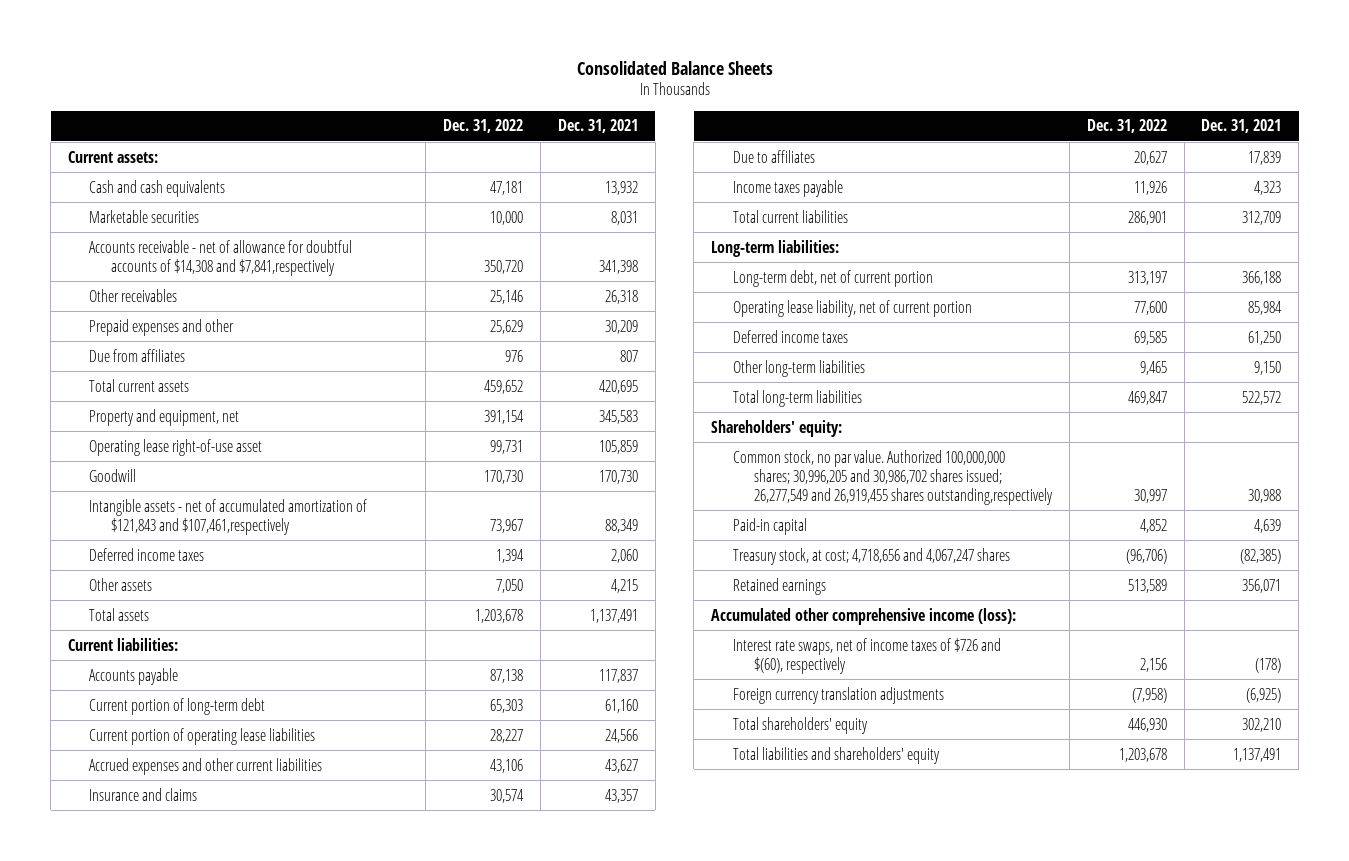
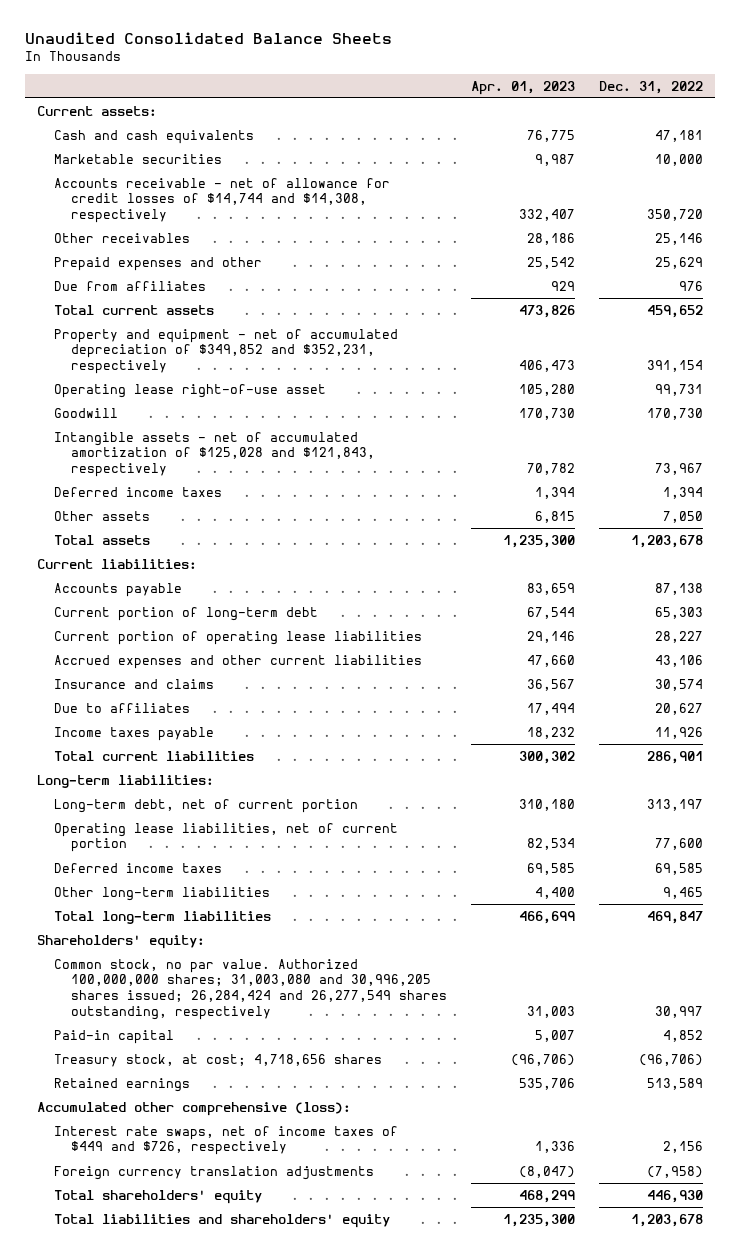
[576,60,773,75] Consolidated Balance Sheets -> [24,32,392,45] Unaudited Consolidated Balance Sheets
[558,119,639,134] Dec. 31, 2021 -> none
none -> [471,80,576,95] Apr. 01, 2023
[89,239,353,276] Accounts receivable - net of allowance for doubtful accounts of $14,308 and $7,841,respectively -> [53,177,390,224] Accounts receivable - net of allowance for credit losses of $14,744 and $14,308, respectively
[89,408,240,426] Property and equipment, net -> [53,328,398,375] Property and equipment - net of accumulated depreciation of $349,852 and $352,231, respectively
[89,498,368,535] Intangible assets - net of accumulated amortization of $121,843 and $107,461,respectively -> [53,431,376,478] Intangible assets - net of accumulated amortization of $125,028 and $121,843, respectively
[732,299,972,317] Operating lease liability, net of current portion -> [53,822,398,853] Operating lease liabilities, net of current portion
[732,449,1053,505] Common stock, no par value. Authorized 100,000,000 shares; 30,996,205 and 30,986,702 shares issued; 26,277,549 and 26,919,455 shares outstanding,respectively -> [53,958,448,1020] Common stock, no par value. Authorized 100,000,000 shares; 31,003,080 and 30,996,205 shares issued; 26,284,424 and 26,277,549 shares outstanding, respectively
[732,547,1010,565] Treasury stock, at cost; 4,718,656 and 4,067,247 shares -> [53,1053,382,1067] Treasury stock, at cost; 4,718,656 shares
[711,607,1017,625] Accumulated other comprehensive income (loss): -> [36,1101,351,1116] Accumulated other comprehensive (loss):
[732,637,1001,674] Interest rate swaps, net of income taxes of $726 and $(60), respectively -> [53,1125,398,1156] Interest rate swaps, net of income taxes of $449 and $726, respectively

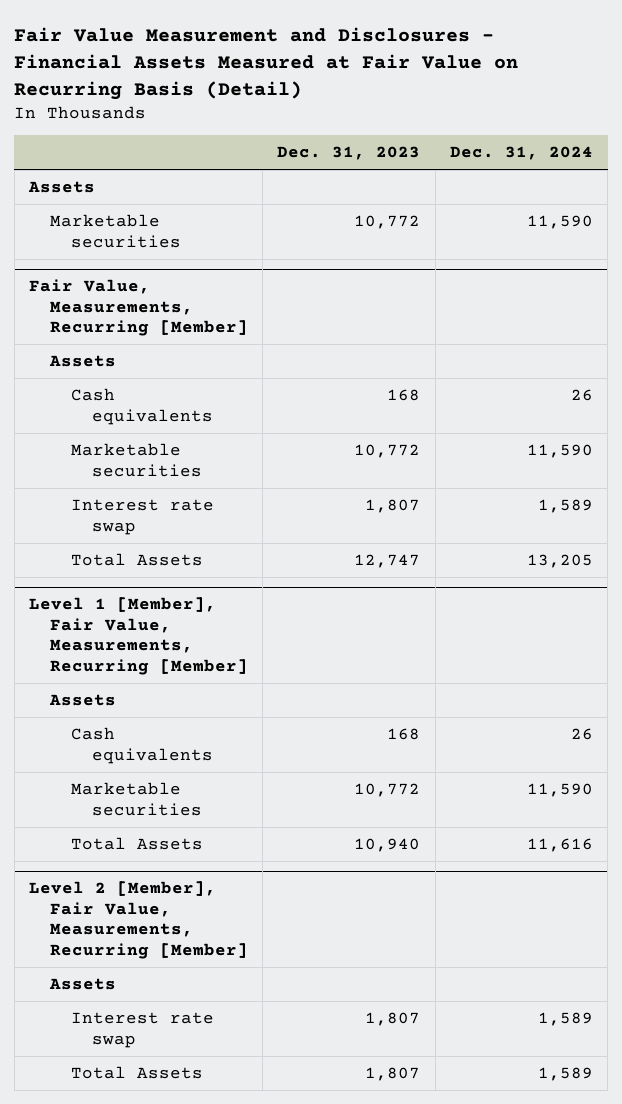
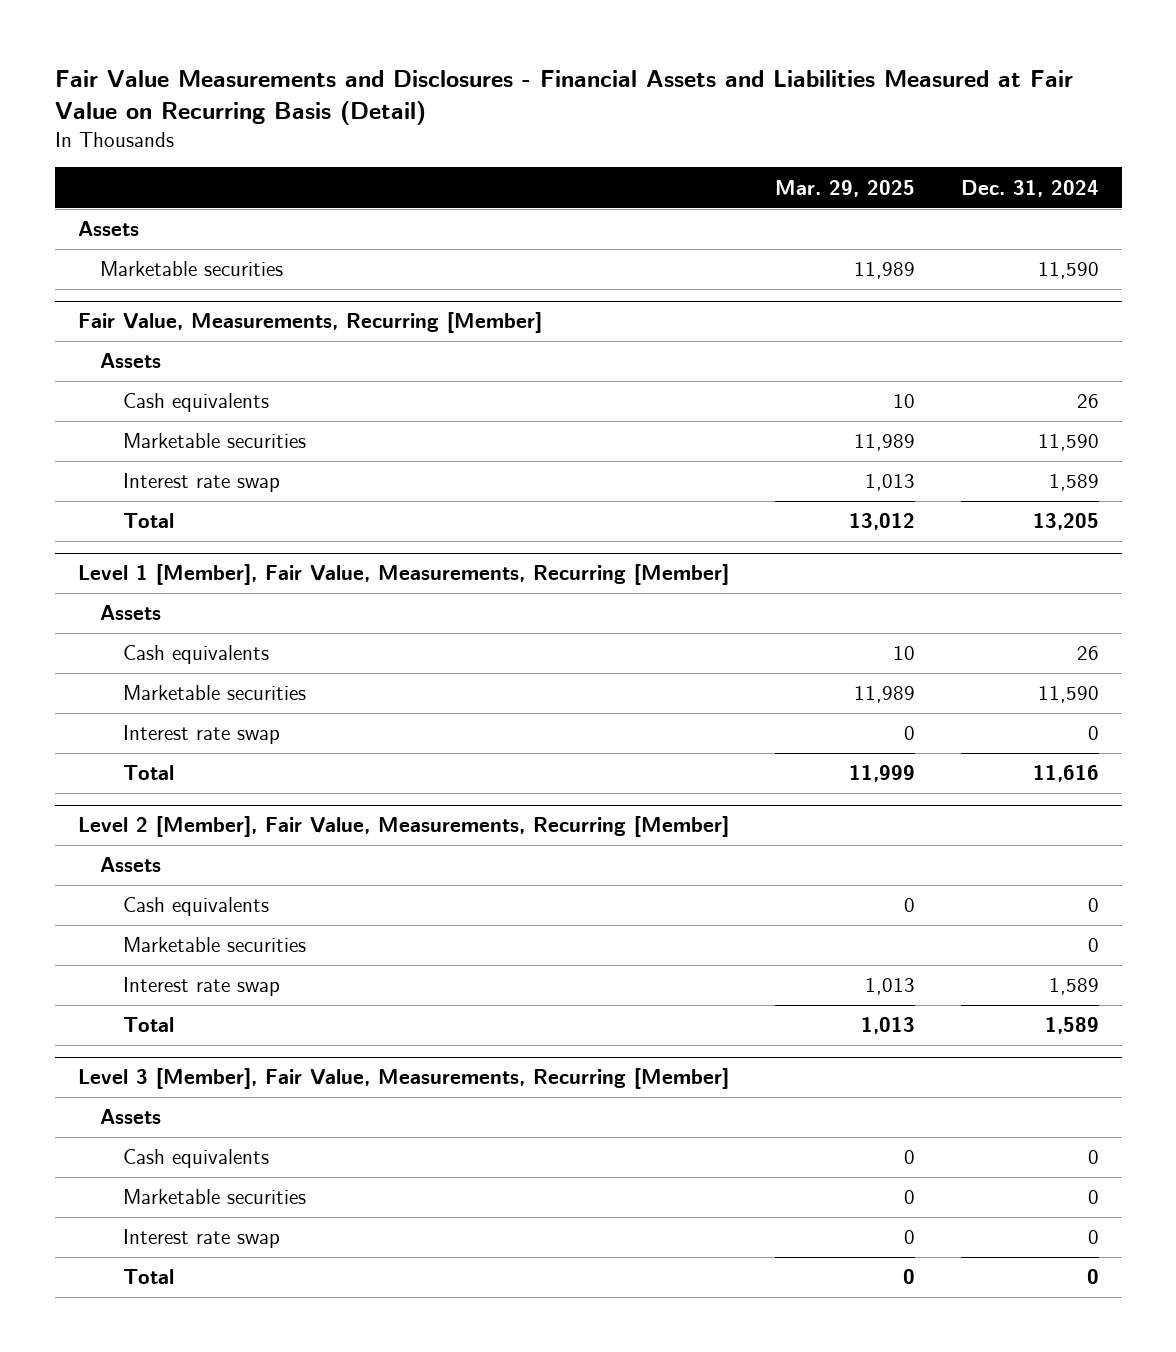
[14,27,519,100] Fair Value Measurement and Disclosures - Financial Assets Measured at Fair Value on Recurring Basis (Detail) -> [54,69,1073,125] Fair Value Measurements and Disclosures - Financial Assets and Liabilities Measured at Fair Value on Recurring Basis (Detail)
[277,146,421,161] Dec. 31, 2023 -> none
none -> [774,179,915,197] Mar. 29, 2025
[70,553,203,567] Total Assets -> [122,513,174,529] Total
none -> [122,725,280,745] Interest rate swap
[70,837,203,851] Total Assets -> [122,765,174,781] Total
none -> [122,897,269,917] Cash equivalents
none -> [122,937,306,953] Marketable securities
[70,1066,203,1080] Total Assets -> [122,1017,174,1033] Total
none -> [77,1068,729,1090] Level 3 [Member], Fair Value, Measurements, Recurring [Member]
none -> [100,1109,162,1125] Assets
none -> [122,1149,269,1169] Cash equivalents
none -> [122,1189,306,1205] Marketable securities
none -> [122,1229,280,1249] Interest rate swap
none -> [122,1269,174,1285] Total

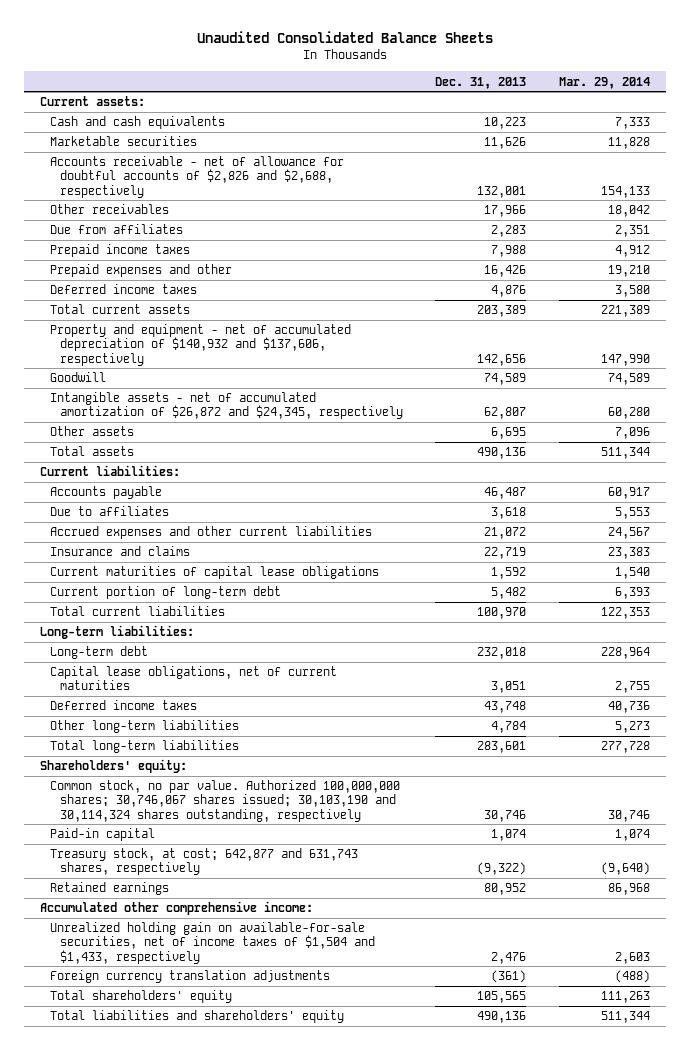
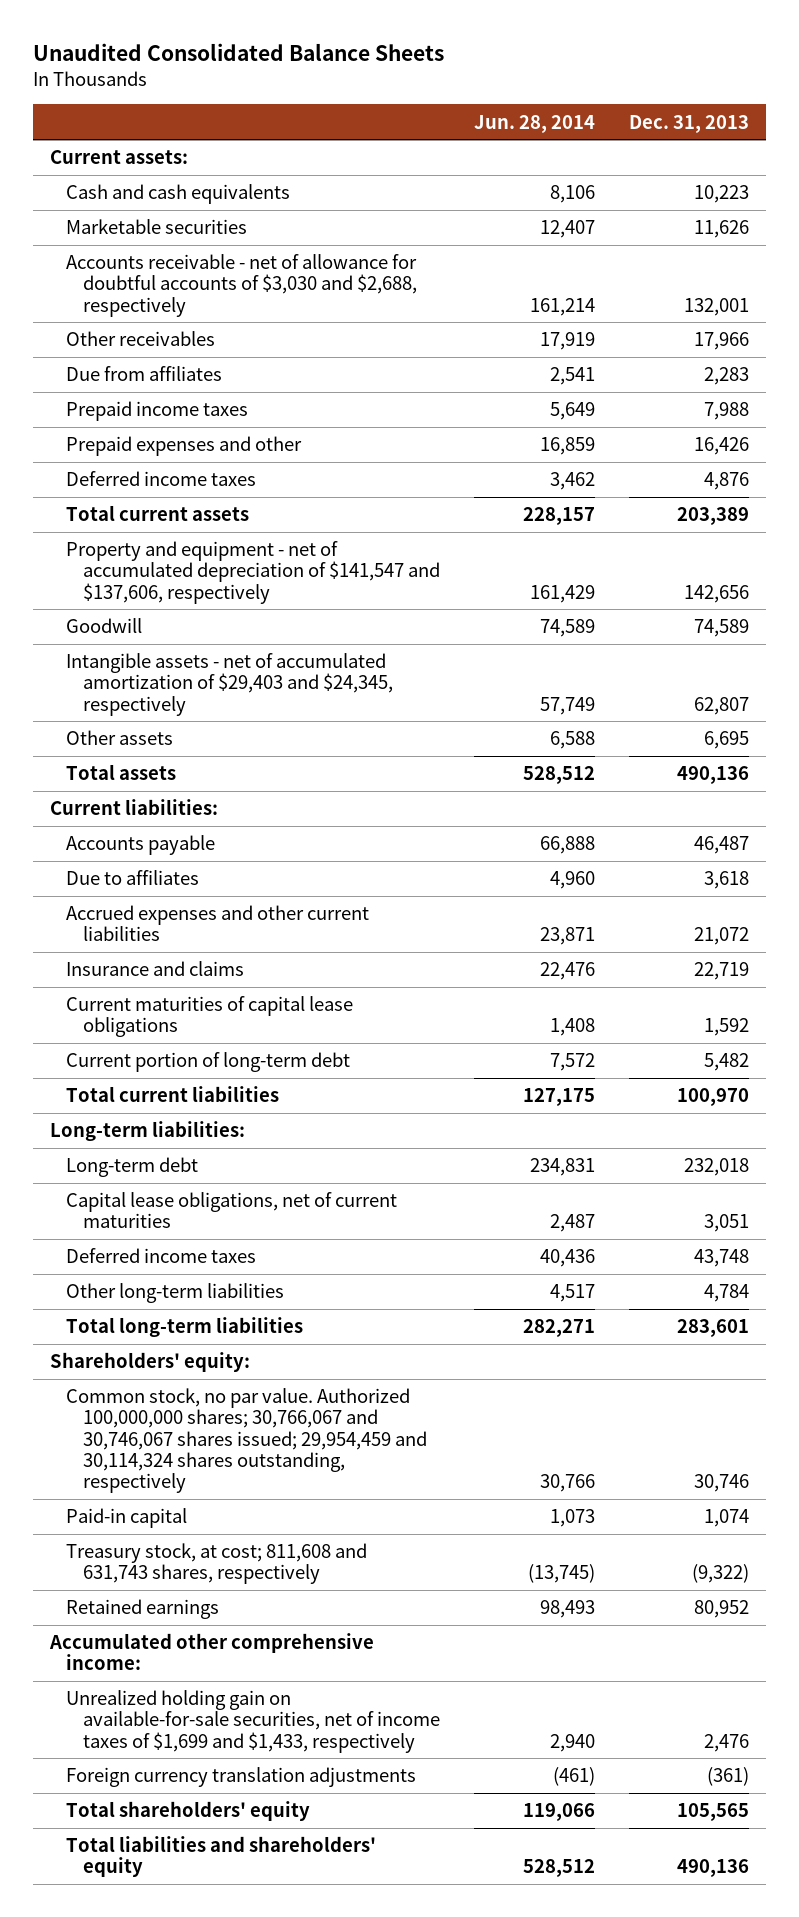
[558,76,650,89] Mar. 29, 2014 -> none
none -> [473,114,595,133] Jun. 28, 2014
[50,156,345,198] Accounts receivable - net of allowance for doubtful accounts of $2,826 and $2,688, respectively -> [66,254,418,317] Accounts receivable - net of allowance for doubtful accounts of $3,030 and $2,688, respectively
[50,324,352,366] Property and equipment - net of accumulated depreciation of $140,932 and $137,606, respectively -> [66,541,440,604] Property and equipment - net of accumulated depreciation of $141,547 and $137,606, respectively
[50,392,403,420] Intangible assets - net of accumulated amortization of $26,872 and $24,345, respectively -> [66,653,393,716] Intangible assets - net of accumulated amortization of $29,403 and $24,345, respectively
[50,780,401,822] Common stock, no par value. Authorized 100,000,000 shares; 30,746,067 shares issued; 30,103,190 and 30,114,324 shares outstanding, respectively -> [66,1388,427,1493] Common stock, no par value. Authorized 100,000,000 shares; 30,766,067 and 30,746,067 shares issued; 29,954,459 and 30,114,324 shares outstanding, respectively
[50,848,359,876] Treasury stock, at cost; 642,877 and 631,743 shares, respectively -> [66,1543,368,1585] Treasury stock, at cost; 811,608 and 631,743 shares, respectively
[50,922,375,964] Unrealized holding gain on available-for-sale securities, net of income taxes of $1,504 and $1,433, respectively -> [66,1690,440,1753] Unrealized holding gain on available-for-sale securities, net of income taxes of $1,699 and $1,433, respectively

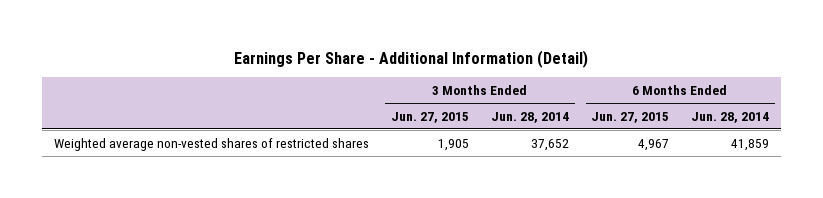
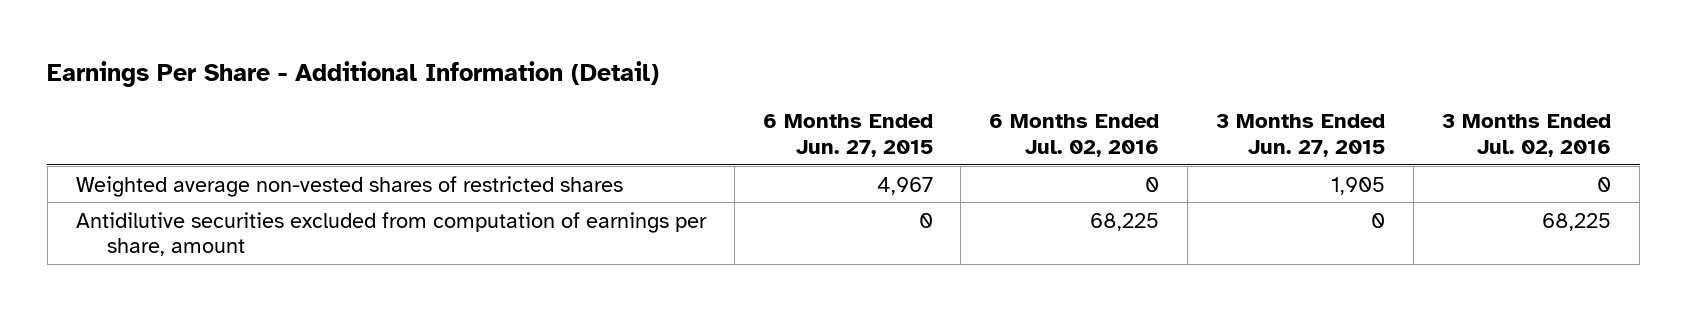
[490,111,569,123] Jun. 28, 2014 -> none
[691,111,770,123] Jun. 28, 2014 -> none
none -> [989,114,1160,157] 6 Months Ended Jul. 02, 2016
none -> [1442,114,1612,157] 3 Months Ended Jul. 02, 2016
none -> [75,211,707,257] Antidilutive securities excluded from computation of earnings per share, amount

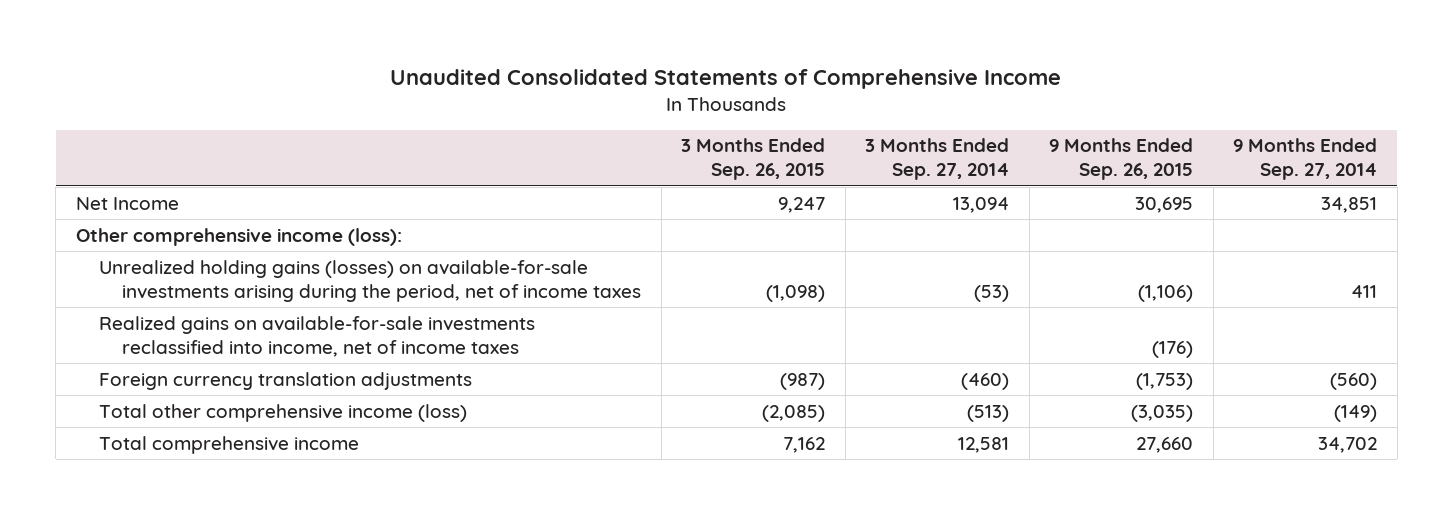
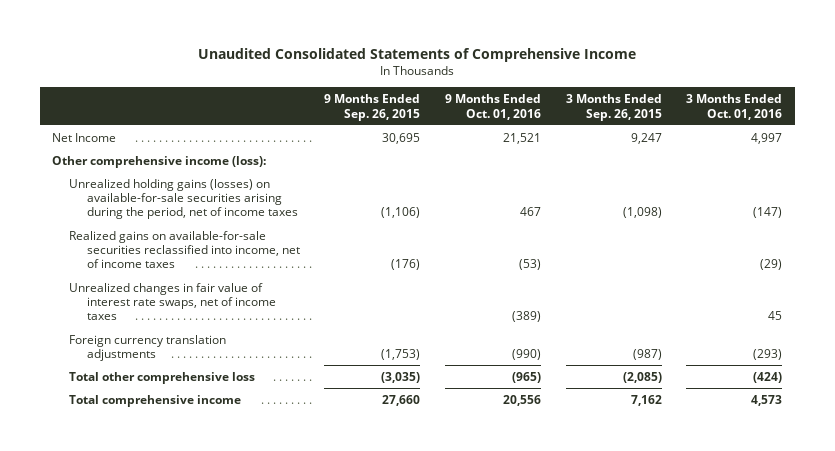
[865,138,1010,181] 3 Months Ended Sep. 27, 2014 -> none
[1233,138,1378,181] 9 Months Ended Sep. 27, 2014 -> none
none -> [444,94,541,120] 9 Months Ended Oct. 01, 2016
none -> [686,94,783,120] 3 Months Ended Oct. 01, 2016
[99,259,642,302] Unrealized holding gains (losses) on available-for-sale investments arising during the period, net of income taxes -> [69,178,298,220] Unrealized holding gains (losses) on available-for-sale securities arising during the period, net of income taxes
[99,315,536,357] Realized gains on available-for-sale investments reclassified into income, net of income taxes -> [69,230,300,269] Realized gains on available-for-sale securities reclassified into income, net of income taxes
none -> [69,282,276,321] Unrealized changes in fair value of interest rate swaps, net of income taxes
[99,403,468,422] Total other comprehensive income (loss) -> [69,371,256,384] Total other comprehensive loss

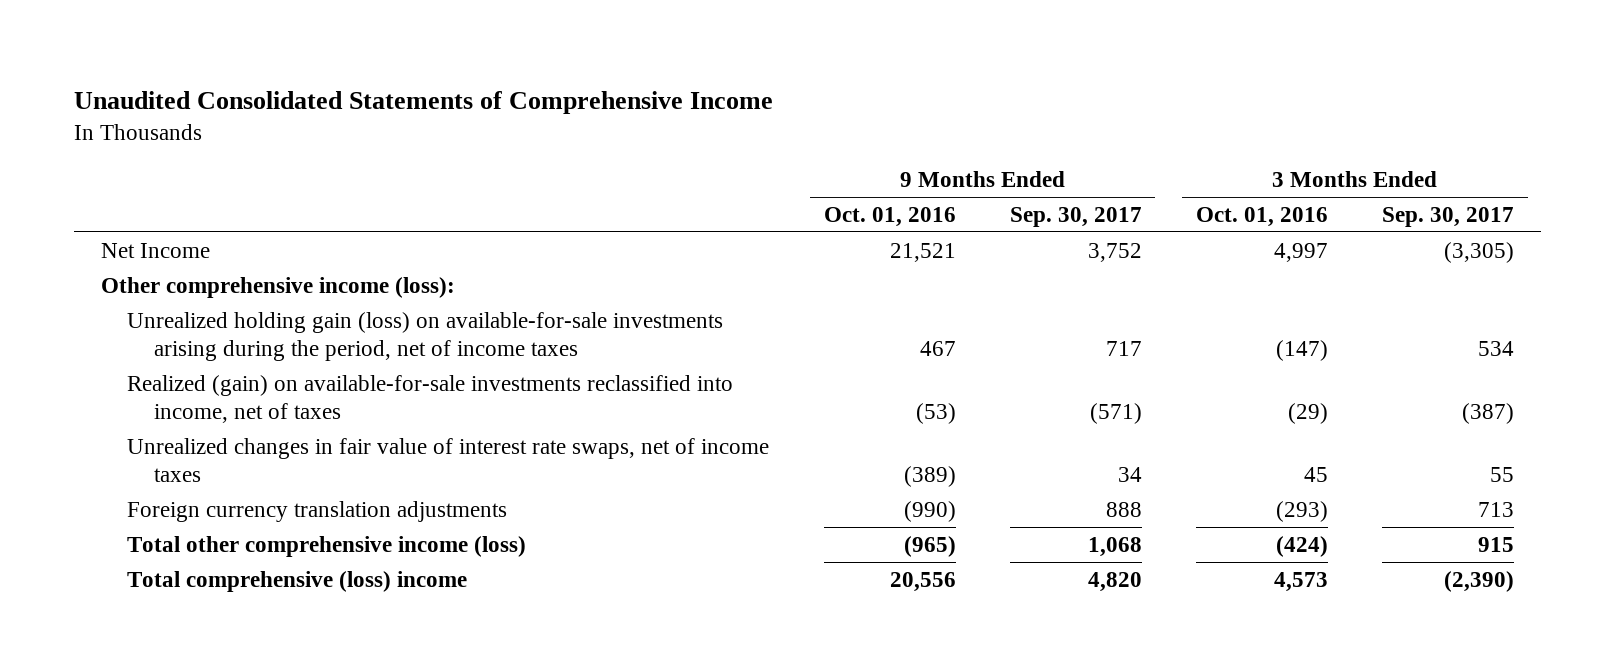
[324,94,421,121] 9 Months Ended Sep. 26, 2015 -> none
[565,94,662,121] 3 Months Ended Sep. 26, 2015 -> none
none -> [1009,207,1142,228] Sep. 30, 2017
none -> [1382,207,1515,228] Sep. 30, 2017
[69,178,298,220] Unrealized holding gains (losses) on available-for-sale securities arising during the period, net of income taxes -> [127,311,724,361] Unrealized holding gain (loss) on available-for-sale investments arising during the period, net of income taxes
[69,230,300,269] Realized gains on available-for-sale securities reclassified into income, net of income taxes -> [127,374,734,423] Realized (gain) on available-for-sale investments reclassified into income, net of taxes
[69,371,256,384] Total other comprehensive loss -> [127,535,527,557] Total other comprehensive income (loss)
[69,394,242,407] Total comprehensive income -> [127,570,468,592] Total comprehensive (loss) income

